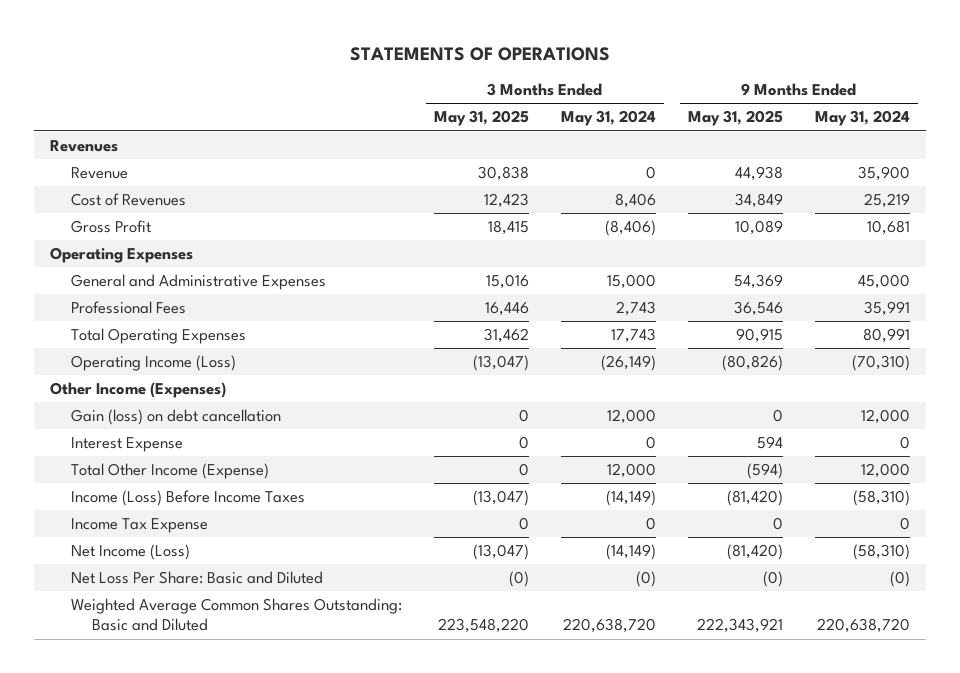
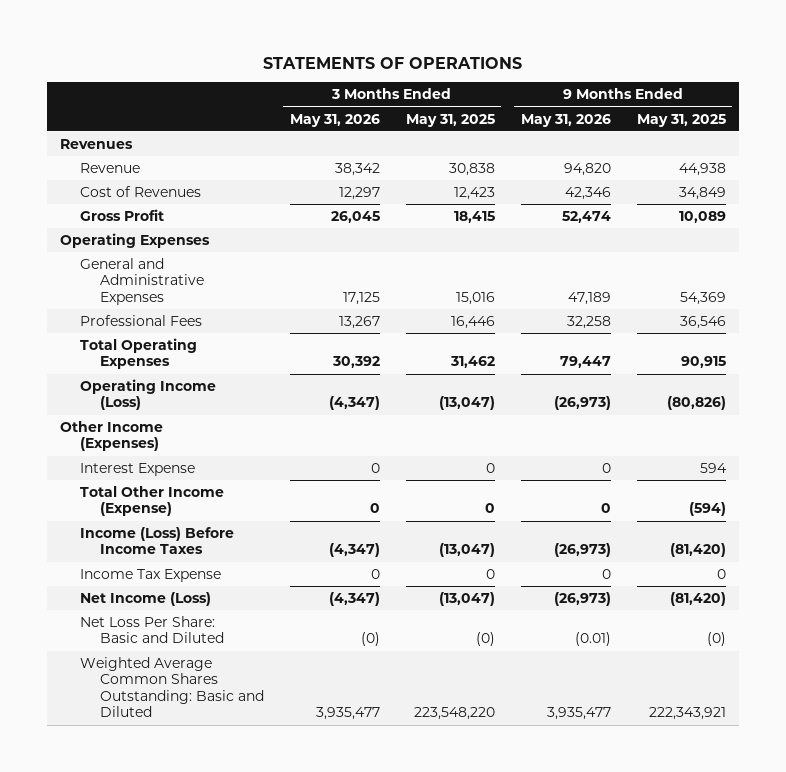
[560,110,656,127] May 31, 2024 -> none
[814,110,910,127] May 31, 2024 -> none
none -> [289,113,380,127] May 31, 2026
none -> [520,113,611,127] May 31, 2026
[71,409,282,426] Gain (loss) on debt cancellation -> none

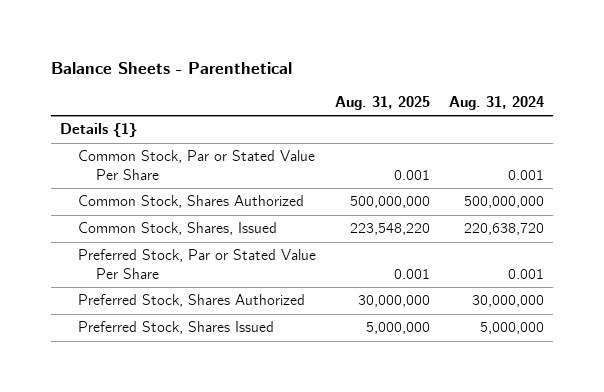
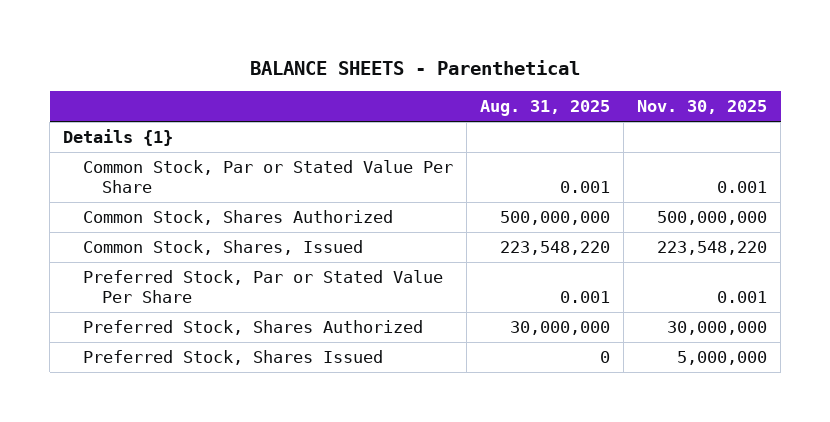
[51,62,293,75] Balance Sheets - Parenthetical -> [250,60,581,76] BALANCE SHEETS - Parenthetical
[448,96,544,111] Aug. 31, 2024 -> none
none -> [637,100,768,115] Nov. 30, 2025
[366,322,431,335] 5,000,000 -> [600,351,611,364] 0

